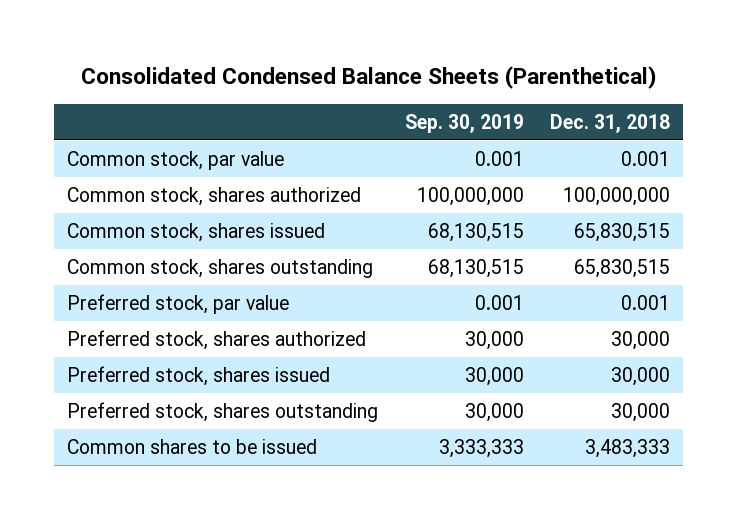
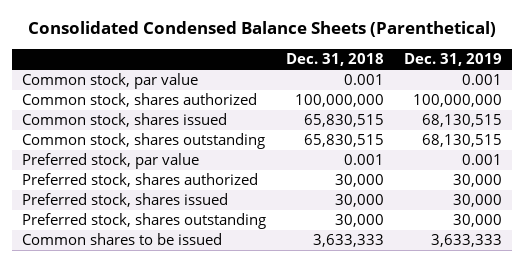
[404,113,524,133] Sep. 30, 2019 -> none
none -> [404,53,503,67] Dec. 31, 2019
[585,439,671,459] 3,483,333 -> [313,234,385,248] 3,633,333

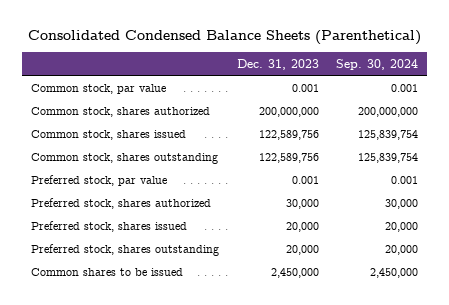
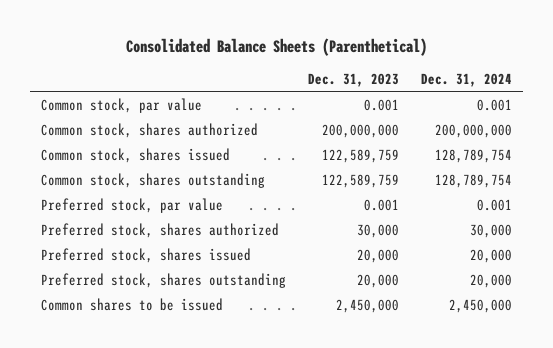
[27,30,421,46] Consolidated Condensed Balance Sheets (Parenthetical) -> [125,38,427,57] Consolidated Balance Sheets (Parenthetical)
[336,58,419,70] Sep. 30, 2024 -> none
none -> [421,73,513,88] Dec. 31, 2024
[258,129,319,140] 122,589,756 -> [322,149,400,164] 122,589,759
[258,152,319,163] 122,589,756 -> [322,174,400,189] 122,589,759

